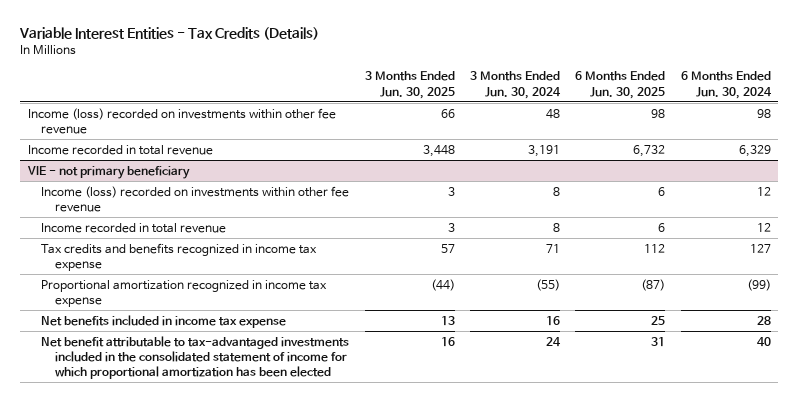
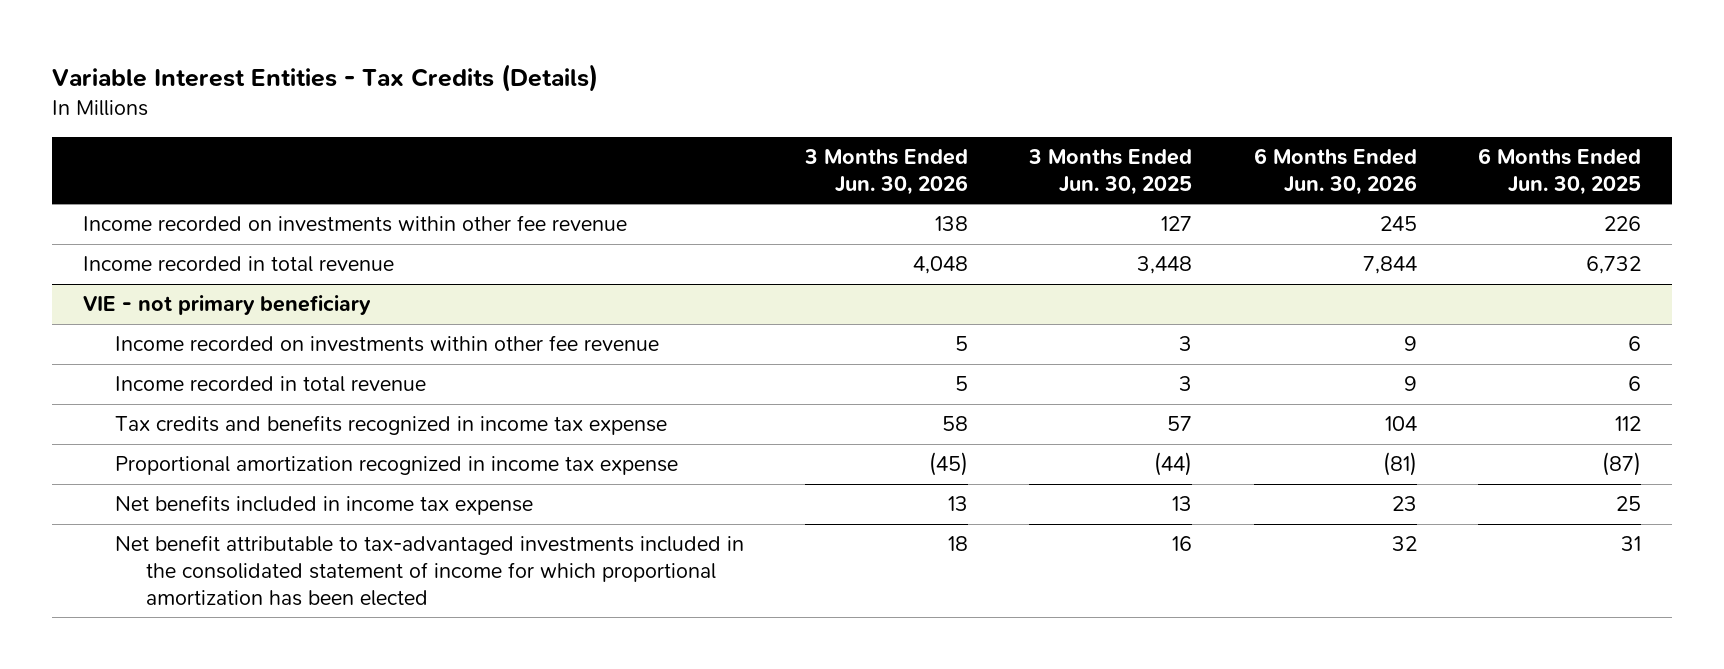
[470,71,562,99] 3 Months Ended Jun. 30, 2024 -> none
[680,71,772,99] 6 Months Ended Jun. 30, 2024 -> none
none -> [804,148,969,195] 3 Months Ended Jun. 30, 2026
none -> [1253,147,1417,195] 6 Months Ended Jun. 30, 2026
[27,107,336,134] Income (loss) recorded on investments within other fee revenue -> [82,215,627,233] Income recorded on investments within other fee revenue
[440,108,455,118] 66 -> [1161,216,1193,232] 127
[651,108,666,118] 98 -> [1604,216,1642,232] 226
[41,185,350,212] Income (loss) recorded on investments within other fee revenue -> [114,335,659,353] Income recorded on investments within other fee revenue

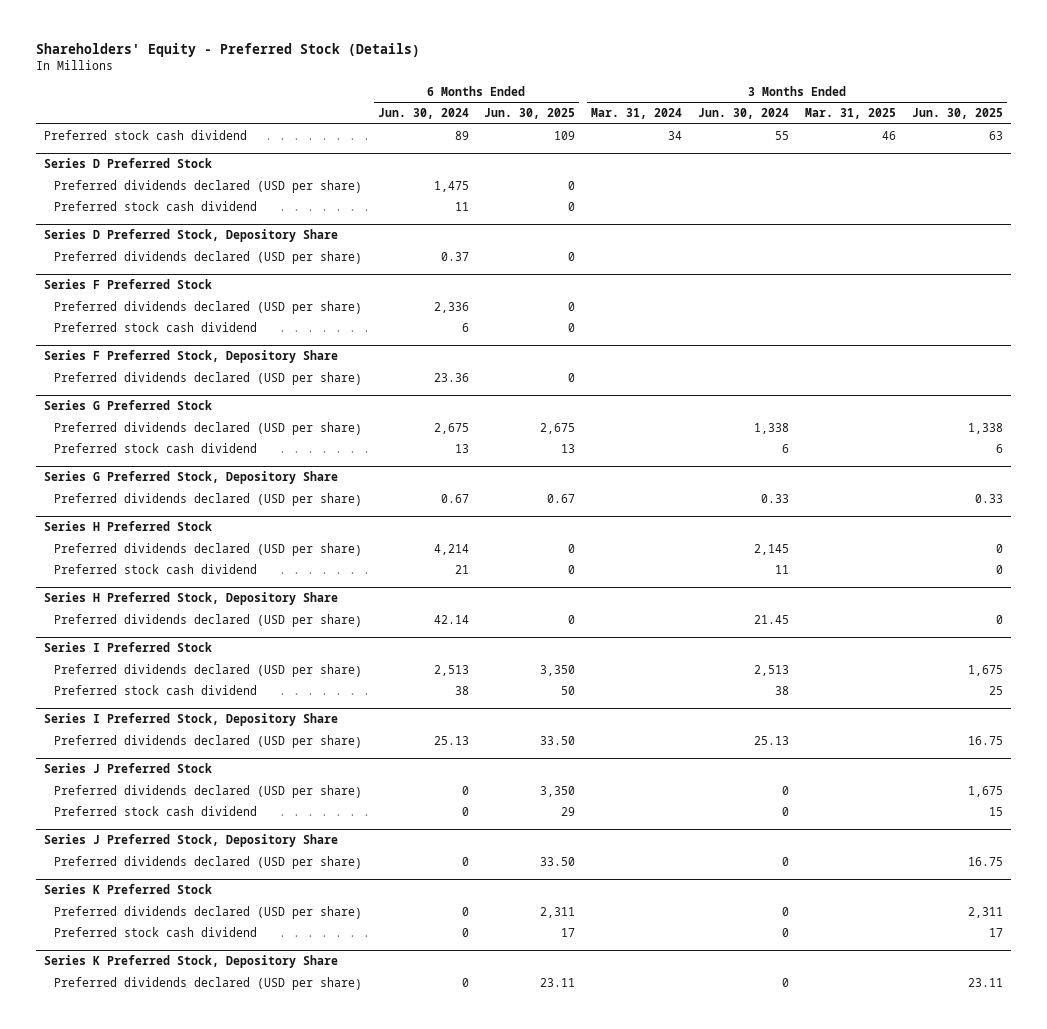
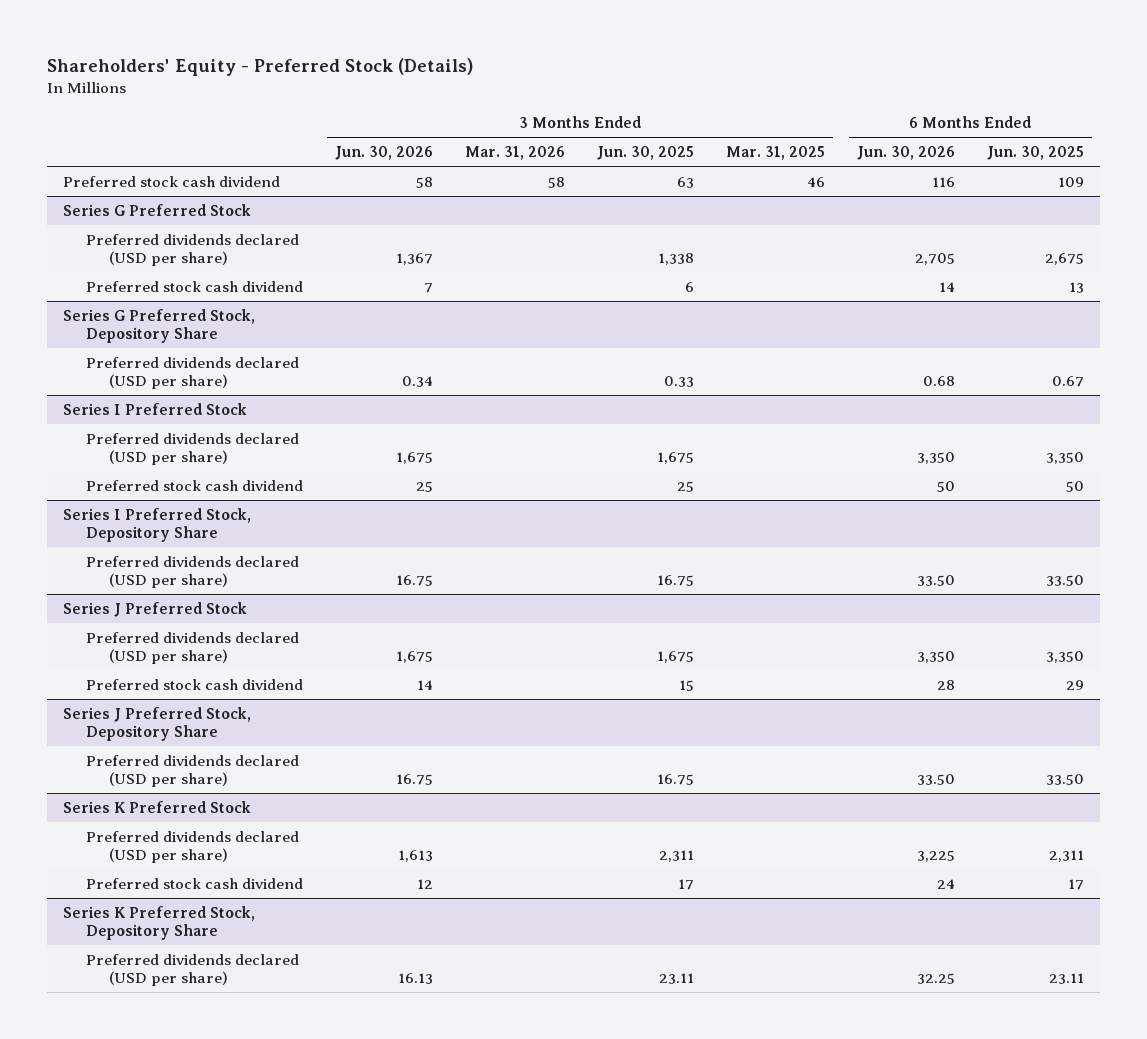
[377,108,469,120] Jun. 30, 2024 -> none
[591,108,683,120] Mar. 31, 2024 -> none
[698,108,790,120] Jun. 30, 2024 -> none
none -> [335,146,434,161] Jun. 30, 2026
none -> [465,146,566,161] Mar. 31, 2026
none -> [856,146,955,161] Jun. 30, 2026
[44,158,213,169] Series D Preferred Stock -> none
[53,179,362,193] Preferred dividends declared (USD per share) -> none
[53,200,257,211] Preferred stock cash dividend -> none
[44,229,339,243] Series D Preferred Stock, Depository Share -> none
[53,250,362,264] Preferred dividends declared (USD per share) -> none
[44,279,213,290] Series F Preferred Stock -> none
[53,300,362,314] Preferred dividends declared (USD per share) -> none
[53,321,257,332] Preferred stock cash dividend -> none
[44,350,339,364] Series F Preferred Stock, Depository Share -> none
[53,371,362,385] Preferred dividends declared (USD per share) -> none
[44,521,213,532] Series H Preferred Stock -> none
[53,542,362,556] Preferred dividends declared (USD per share) -> none
[53,563,257,574] Preferred stock cash dividend -> none
[44,592,339,606] Series H Preferred Stock, Depository Share -> none
[53,613,362,627] Preferred dividends declared (USD per share) -> none

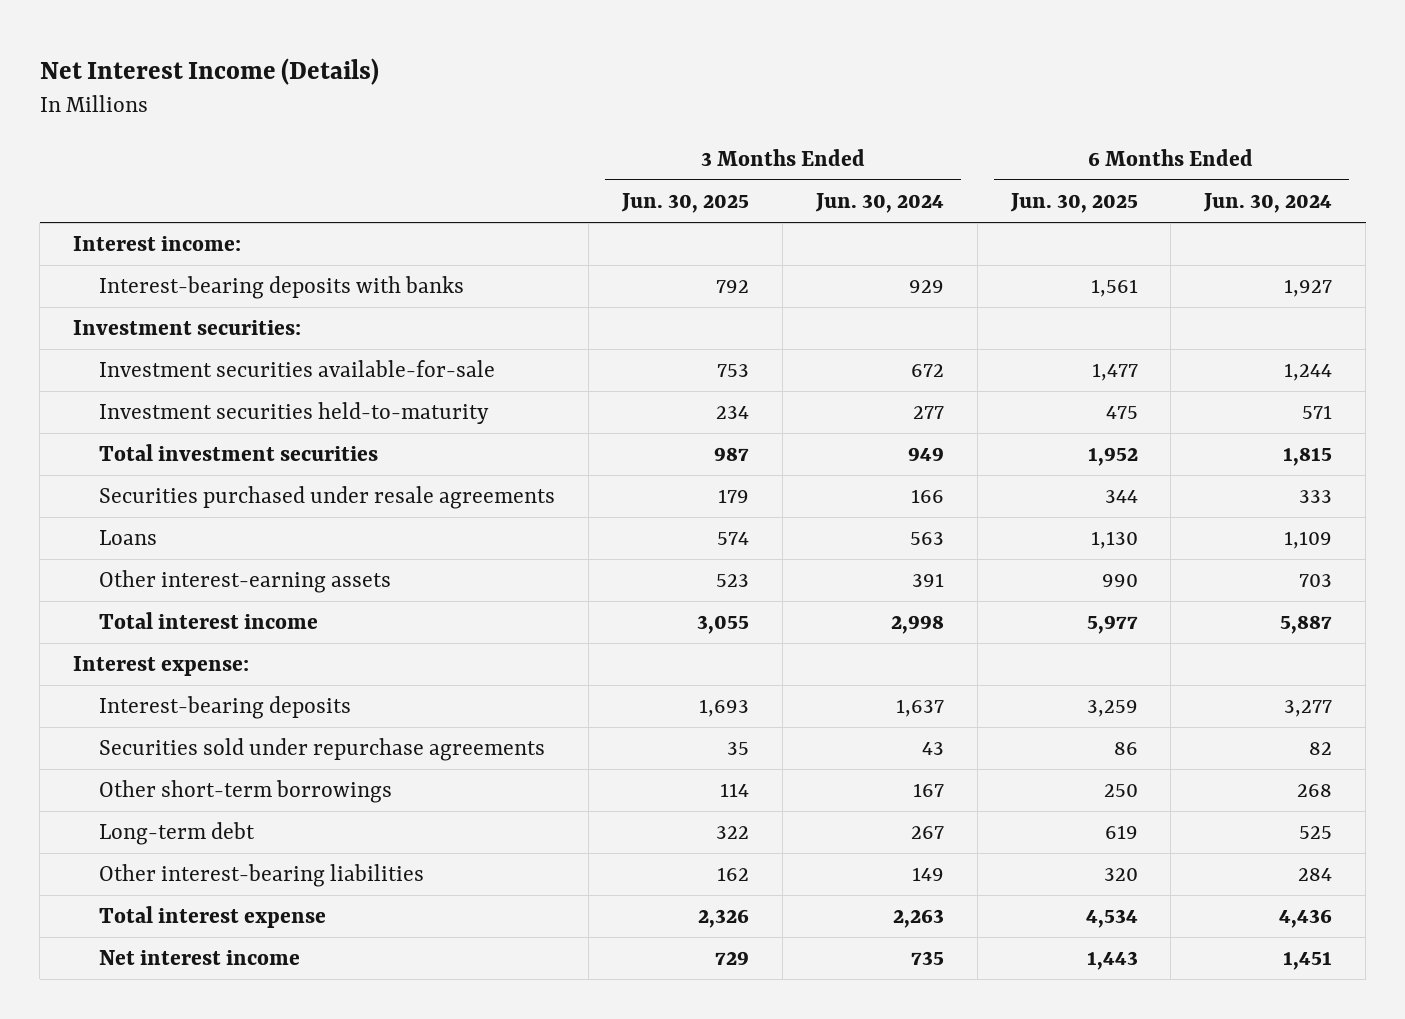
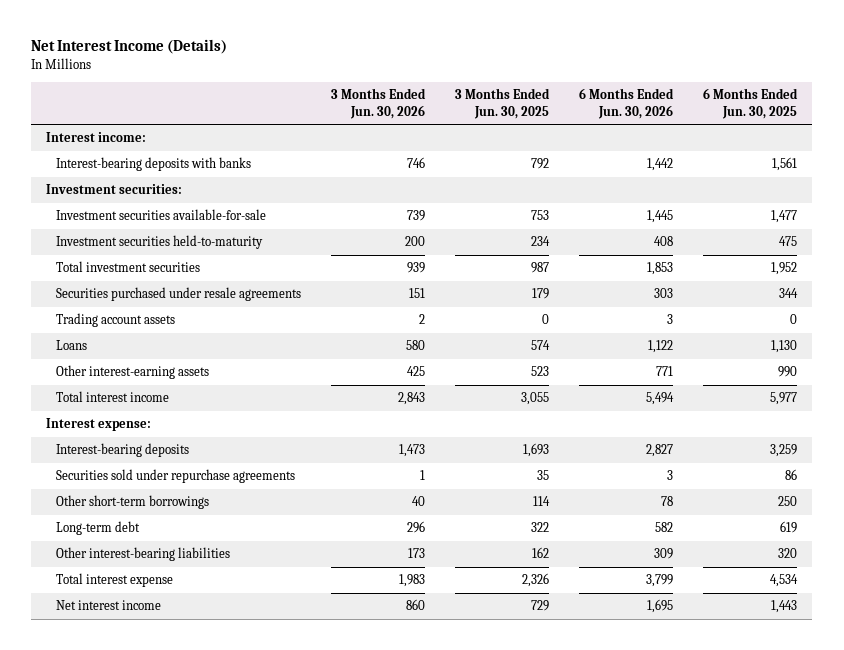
[814,193,944,214] Jun. 30, 2024 -> none
[1203,193,1333,214] Jun. 30, 2024 -> none
none -> [331,88,427,119] 3 Months Ended Jun. 30, 2026
none -> [579,88,675,119] 6 Months Ended Jun. 30, 2026
none -> [56,313,176,328] Trading account assets

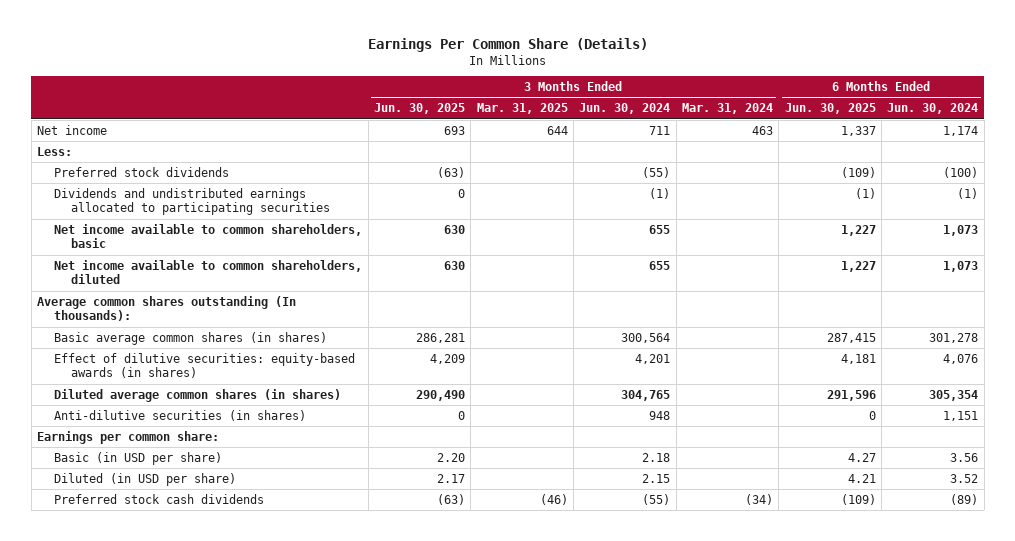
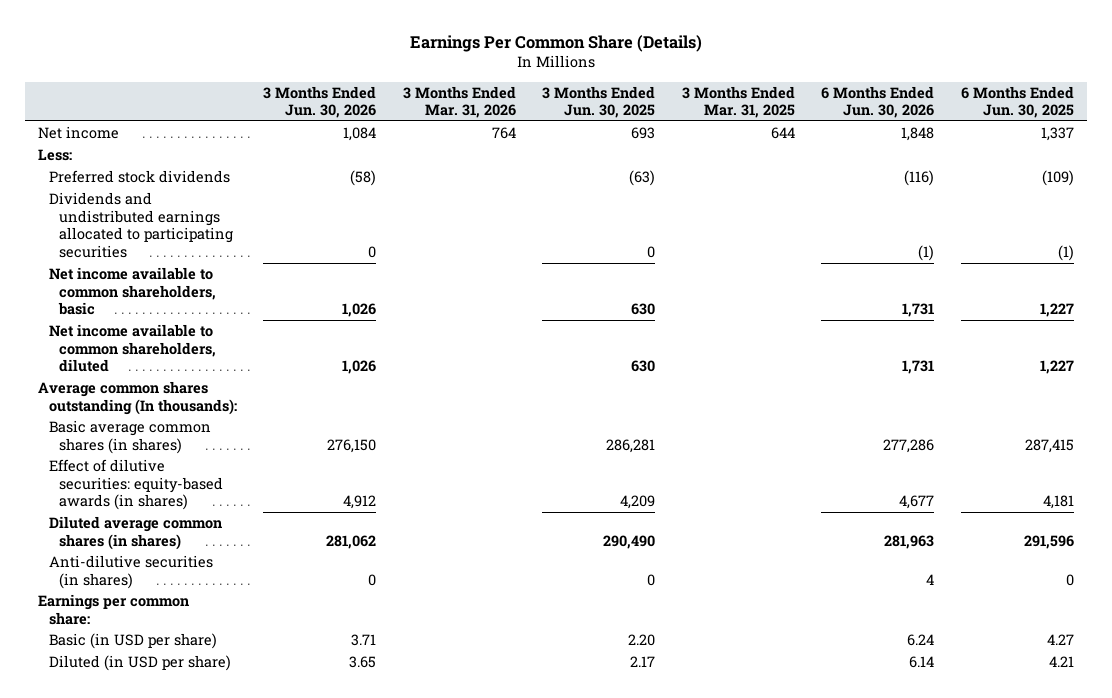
[579,103,671,115] Jun. 30, 2024 -> none
[681,103,773,115] Mar. 31, 2024 -> none
[887,103,979,115] Jun. 30, 2024 -> none
none -> [263,85,377,119] 3 Months Ended Jun. 30, 2026
none -> [402,85,516,119] 3 Months Ended Mar. 31, 2026
none -> [821,85,935,119] 6 Months Ended Jun. 30, 2026
[54,493,265,504] Preferred stock cash dividends -> none

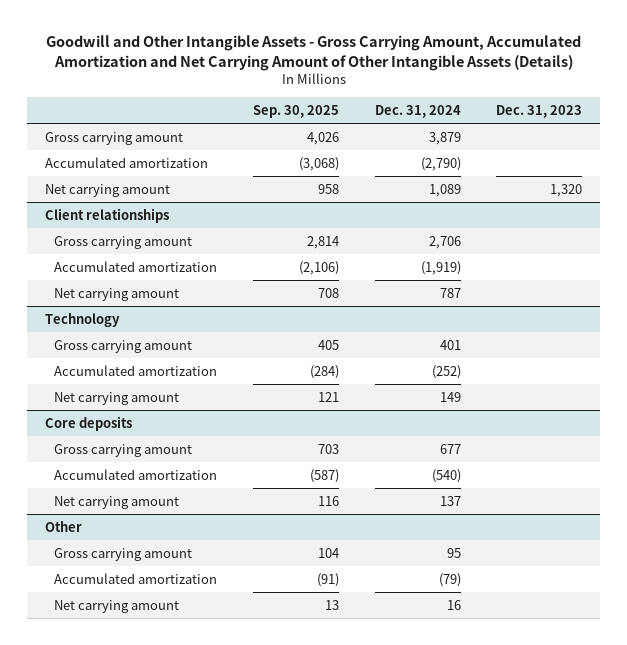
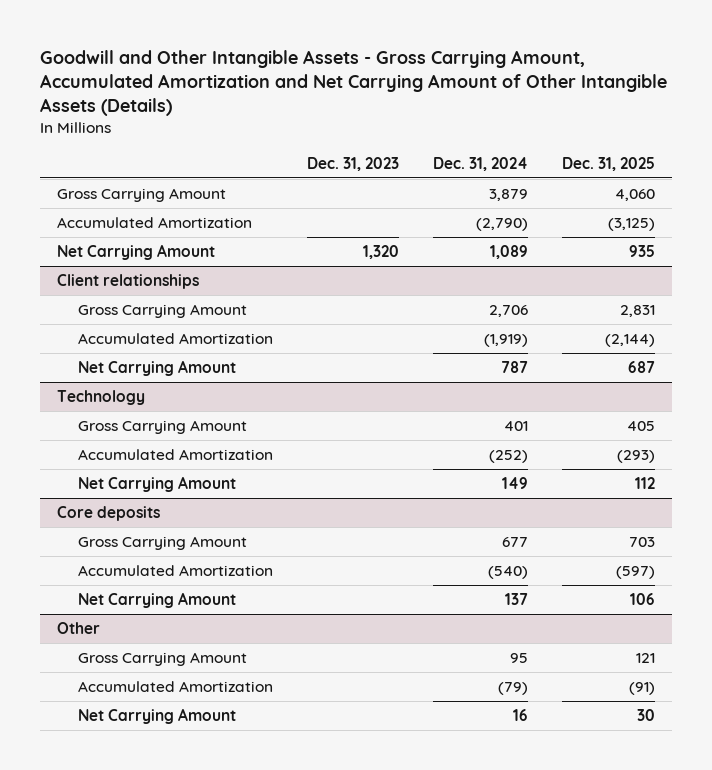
[253,104,340,118] Sep. 30, 2025 -> none
none -> [561,156,655,171] Dec. 31, 2025
[45,131,184,145] Gross carrying amount -> [57,187,227,202] Gross Carrying Amount
[45,156,209,168] Accumulated amortization -> [57,216,253,228] Accumulated Amortization
[45,183,171,197] Net carrying amount -> [57,243,216,260] Net Carrying Amount
[54,235,193,249] Gross carrying amount -> [77,303,247,318] Gross Carrying Amount
[54,260,218,272] Accumulated amortization -> [77,332,273,344] Accumulated Amortization
[54,287,180,301] Net carrying amount -> [77,359,236,376] Net Carrying Amount
[54,339,193,353] Gross carrying amount -> [77,419,247,434] Gross Carrying Amount
[54,364,218,376] Accumulated amortization -> [77,448,273,460] Accumulated Amortization
[54,391,180,405] Net carrying amount -> [77,475,236,492] Net Carrying Amount
[54,443,193,457] Gross carrying amount -> [77,535,247,550] Gross Carrying Amount
[54,468,218,480] Accumulated amortization -> [77,564,273,576] Accumulated Amortization
[54,495,180,509] Net carrying amount -> [77,591,236,608] Net Carrying Amount
[54,547,193,561] Gross carrying amount -> [77,651,247,666] Gross Carrying Amount
[54,572,218,584] Accumulated amortization -> [77,680,273,692] Accumulated Amortization
[54,599,180,613] Net carrying amount -> [77,707,236,724] Net Carrying Amount

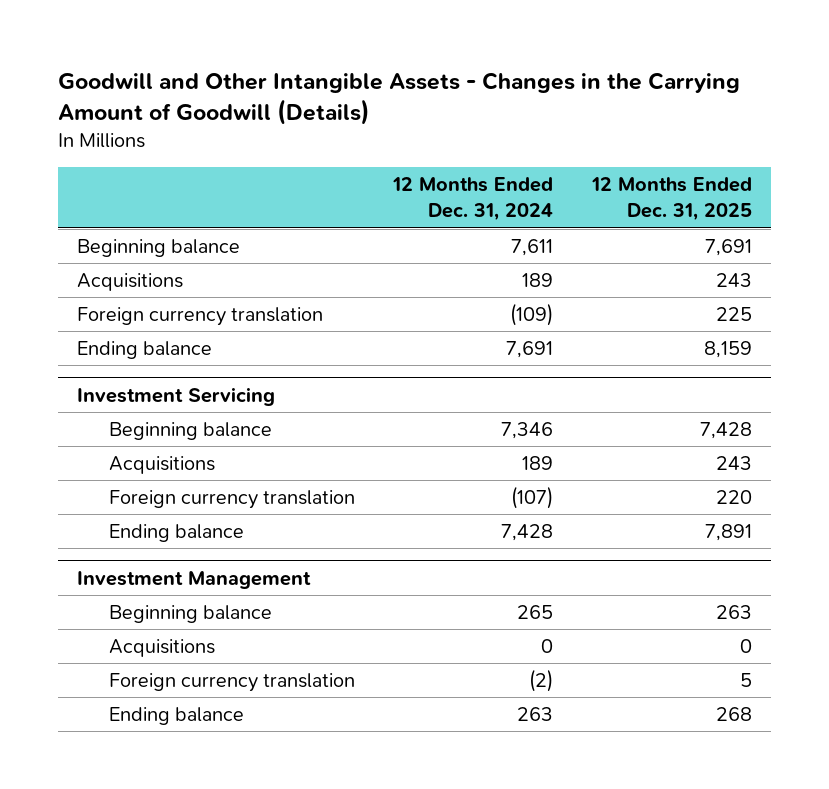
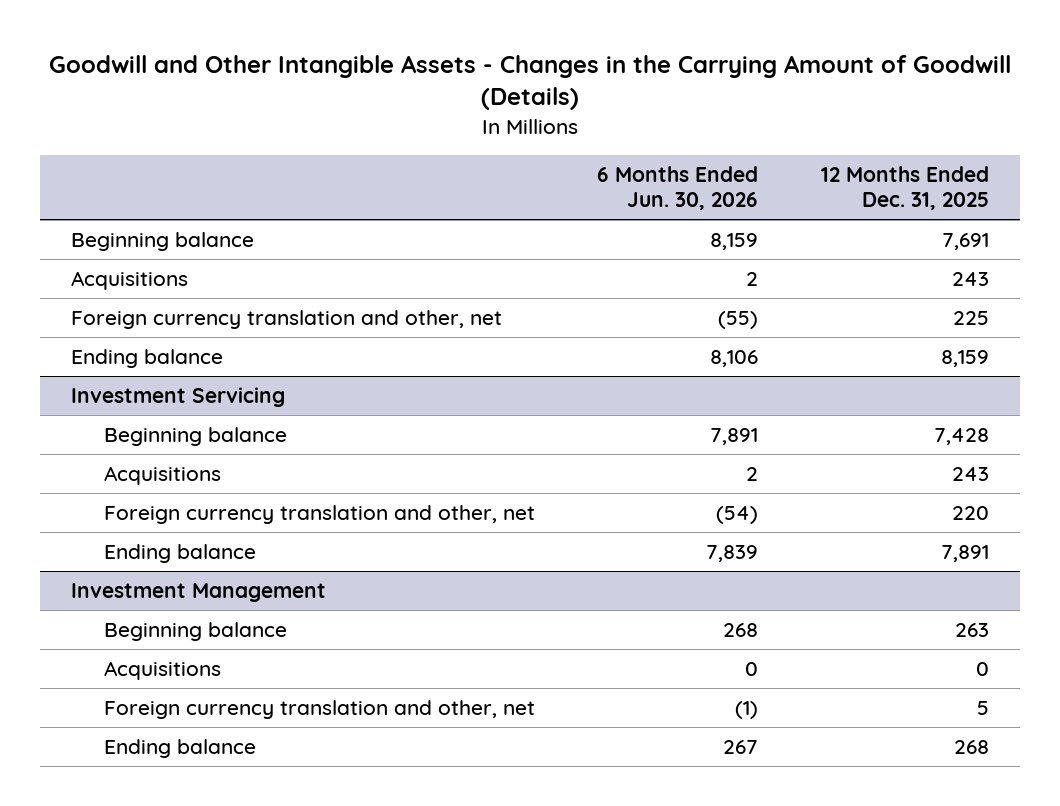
[392,177,554,222] 12 Months Ended Dec. 31, 2024 -> none
none -> [597,165,759,211] 6 Months Ended Jun. 30, 2026
[77,307,324,327] Foreign currency translation -> [71,309,503,329] Foreign currency translation and other, net
[108,490,355,510] Foreign currency translation -> [103,504,535,524] Foreign currency translation and other, net
[108,673,355,693] Foreign currency translation -> [103,699,535,719] Foreign currency translation and other, net

